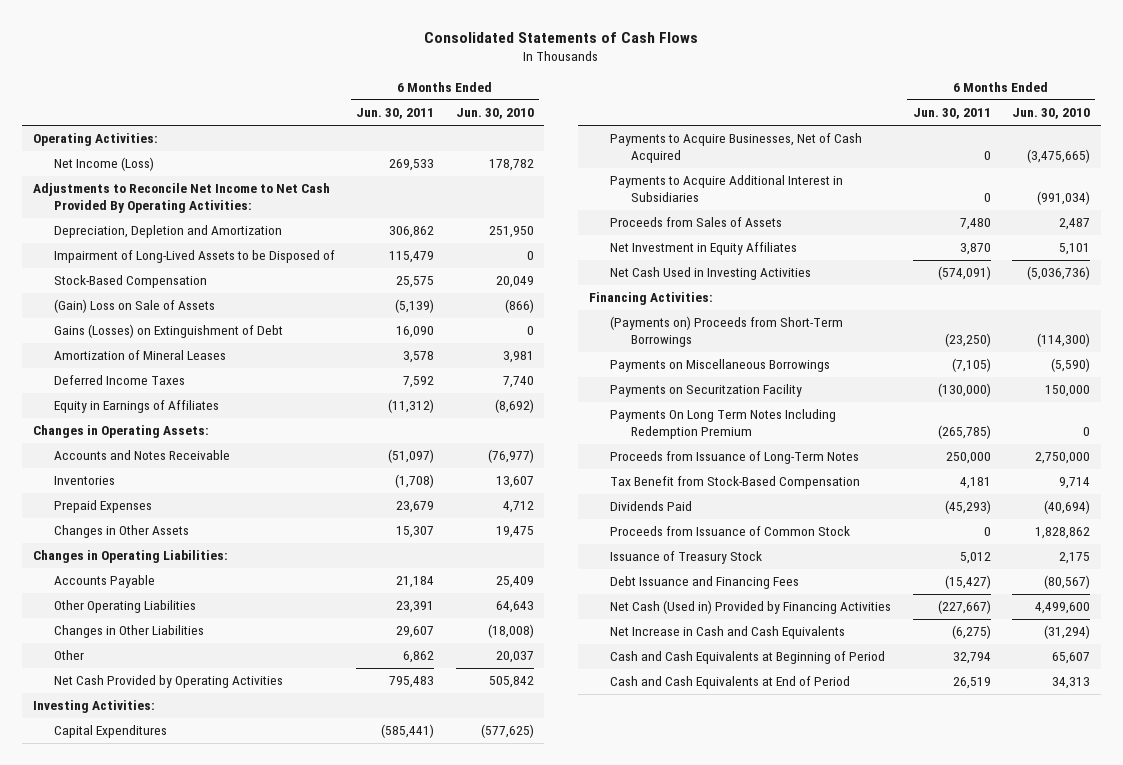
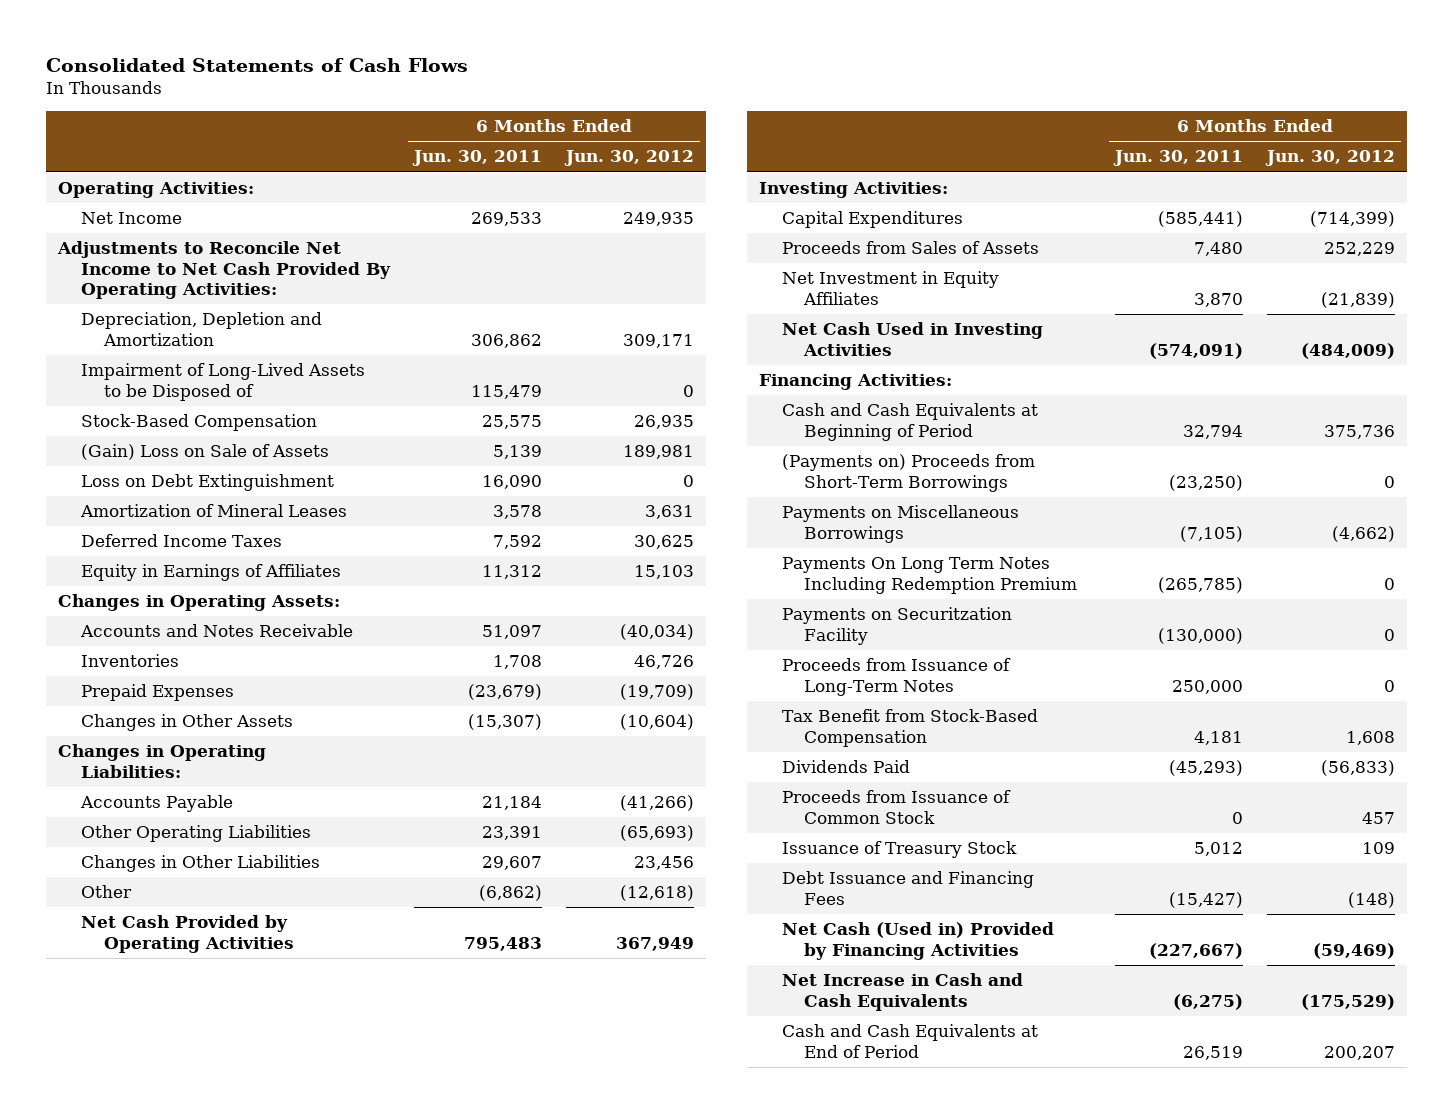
[455,108,534,120] Jun. 30, 2010 -> none
none -> [563,150,694,167] Jun. 30, 2012
[53,157,154,172] Net Income (Loss) -> [80,212,182,225] Net Income
[395,299,435,314] (5,139) -> [492,445,542,460] 5,139
[53,324,283,339] Gains (Losses) on Extinguishment of Debt -> [80,474,334,492] Loss on Debt Extinguishment
[388,399,435,414] (11,312) -> [481,565,542,580] 11,312
[388,449,435,464] (51,097) -> [481,625,542,640] 51,097
[395,474,435,489] (1,708) -> [492,655,542,670] 1,708
[396,501,435,514] 23,679 -> [467,684,542,701] (23,679)
[396,526,435,539] 15,307 -> [467,714,542,731] (15,307)
[403,651,435,664] 6,862 -> [478,885,542,902] (6,862)
[609,133,862,164] Payments to Acquire Businesses, Net of Cash Acquired -> none
[609,175,843,203] Payments to Acquire Additional Interest in Subsidiaries -> none
[609,651,885,665] Cash and Cash Equivalents at Beginning of Period -> [781,403,1038,441] Cash and Cash Equivalents at Beginning of Period
[609,384,802,398] Payments on Securitzation Facility -> [781,607,1012,645] Payments on Securitzation Facility

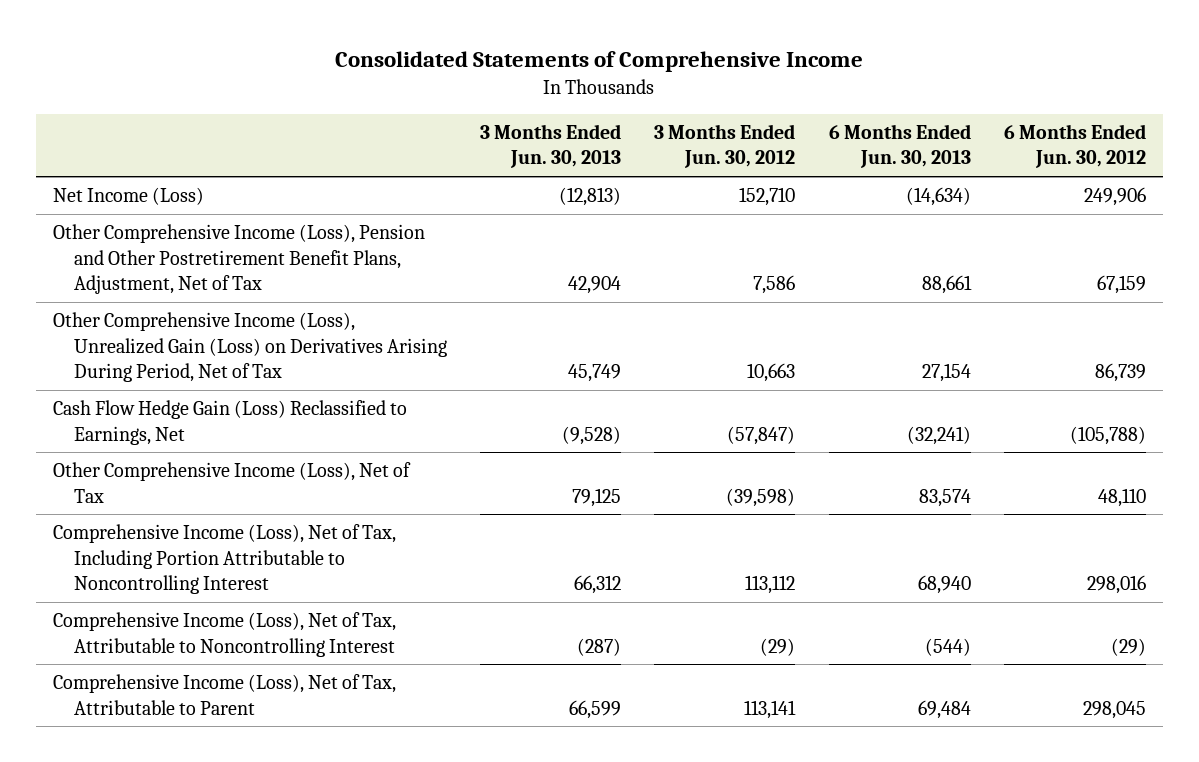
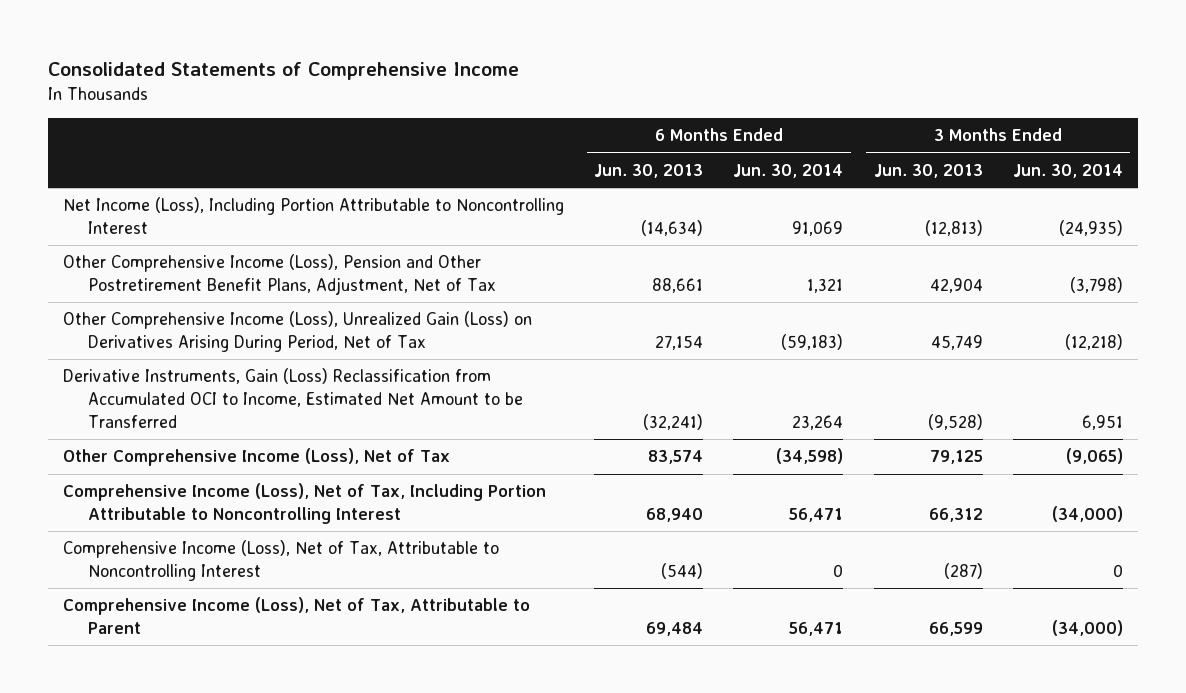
[654,123,796,169] 3 Months Ended Jun. 30, 2012 -> none
[1003,123,1146,169] 6 Months Ended Jun. 30, 2012 -> none
none -> [733,163,844,178] Jun. 30, 2014
none -> [1012,163,1123,178] Jun. 30, 2014
[52,187,204,206] Net Income (Loss) -> [63,197,565,235] Net Income (Loss), Including Portion Attributable to Noncontrolling Interest
[52,400,407,445] Cash Flow Hedge Gain (Loss) Reclassified to Earnings, Net -> [63,368,524,428] Derivative Instruments, Gain (Loss) Reclassification from Accumulated OCI to Income, Estimated Net Amount to be Transferred

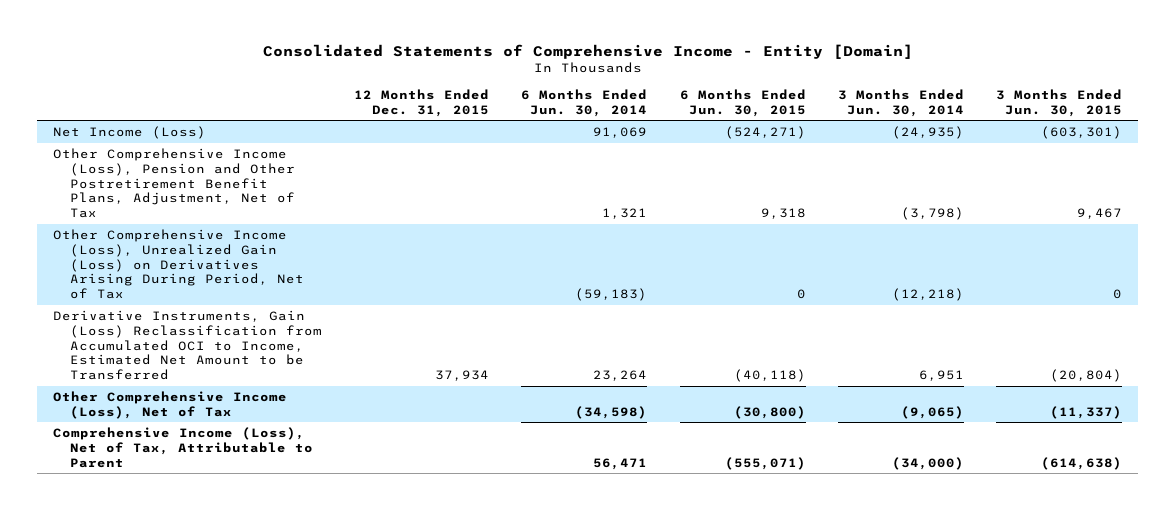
[48,61,520,80] Consolidated Statements of Comprehensive Income -> [262,43,913,59] Consolidated Statements of Comprehensive Income - Entity [Domain]
[594,163,704,178] Jun. 30, 2013 -> none
[873,163,983,178] Jun. 30, 2013 -> none
none -> [354,88,490,117] 12 Months Ended Dec. 31, 2015
none -> [679,88,806,117] 6 Months Ended Jun. 30, 2015
none -> [996,88,1123,117] 3 Months Ended Jun. 30, 2015
[63,197,565,235] Net Income (Loss), Including Portion Attributable to Noncontrolling Interest -> [52,126,206,140] Net Income (Loss)
[63,483,547,525] Comprehensive Income (Loss), Net of Tax, Including Portion Attributable to Noncontrolling Interest -> none
[63,540,500,582] Comprehensive Income (Loss), Net of Tax, Attributable to Noncontrolling Interest -> none

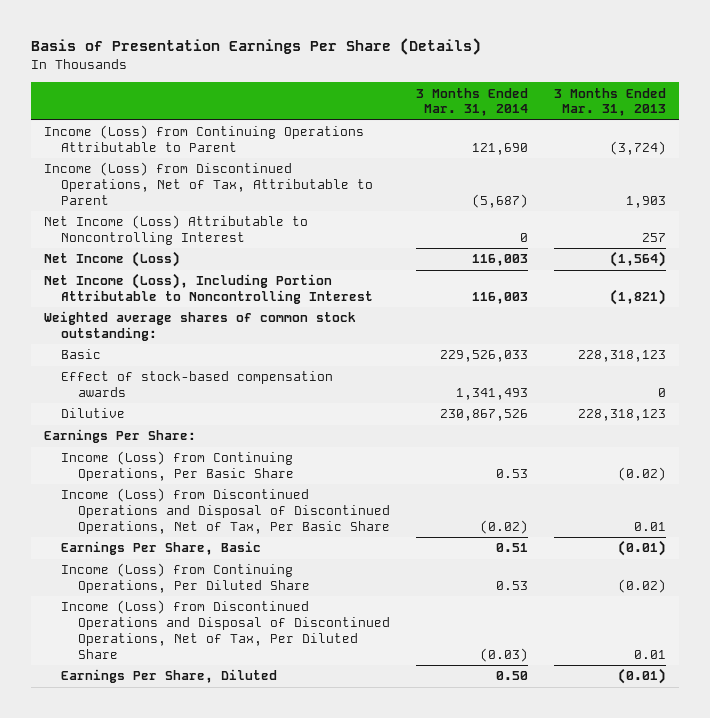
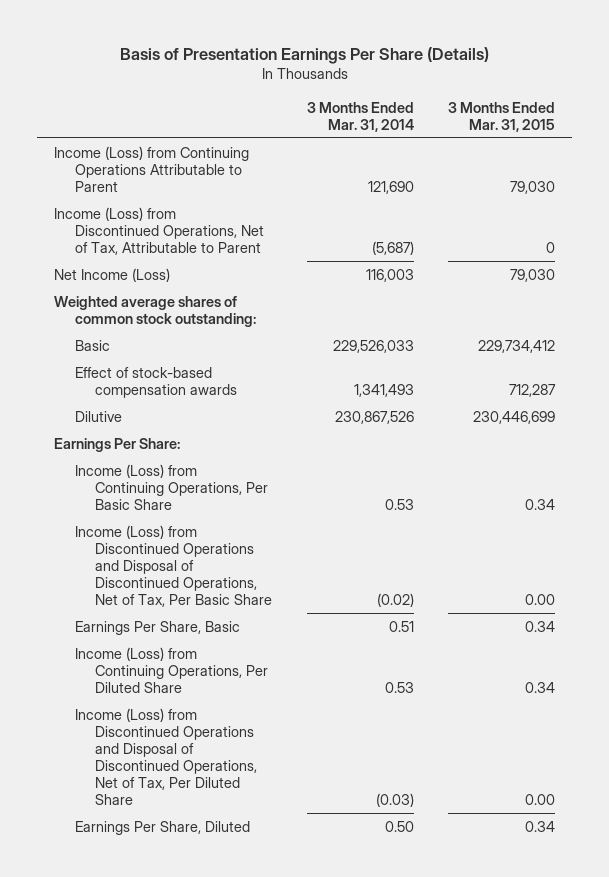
[554,87,667,117] 3 Months Ended Mar. 31, 2013 -> none
none -> [447,101,555,132] 3 Months Ended Mar. 31, 2015
[43,215,308,246] Net Income (Loss) Attributable to Noncontrolling Interest -> none
[43,273,374,305] Net Income (Loss), Including Portion Attributable to Noncontrolling Interest -> none

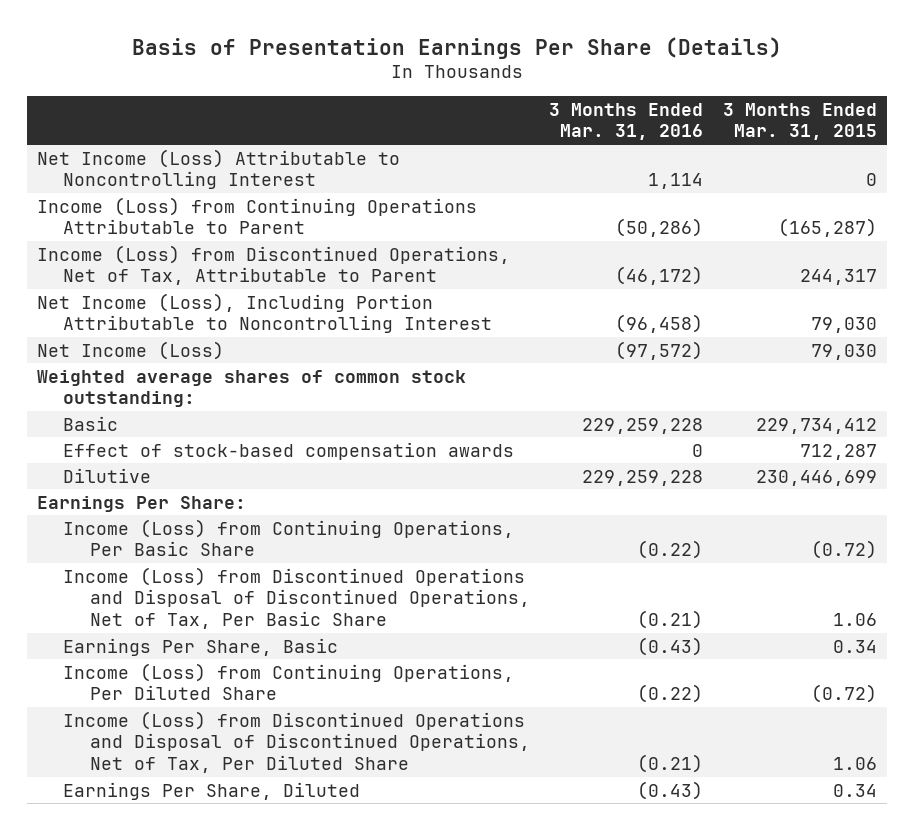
[306,101,414,132] 3 Months Ended Mar. 31, 2014 -> none
none -> [549,102,704,141] 3 Months Ended Mar. 31, 2016
none -> [36,148,400,190] Net Income (Loss) Attributable to Noncontrolling Interest
[509,180,555,194] 79,030 -> [777,218,877,238] (165,287)
[545,241,555,253] 0 -> [799,269,877,286] 244,317
none -> [36,292,493,334] Net Income (Loss), Including Portion Attributable to Noncontrolling Interest
[524,498,555,510] 0.34 -> [810,540,877,560] (0.72)
[524,593,555,605] 0.00 -> [832,612,877,626] 1.06
[524,681,555,693] 0.34 -> [810,684,877,704] (0.72)
[524,793,555,805] 0.00 -> [832,756,877,770] 1.06

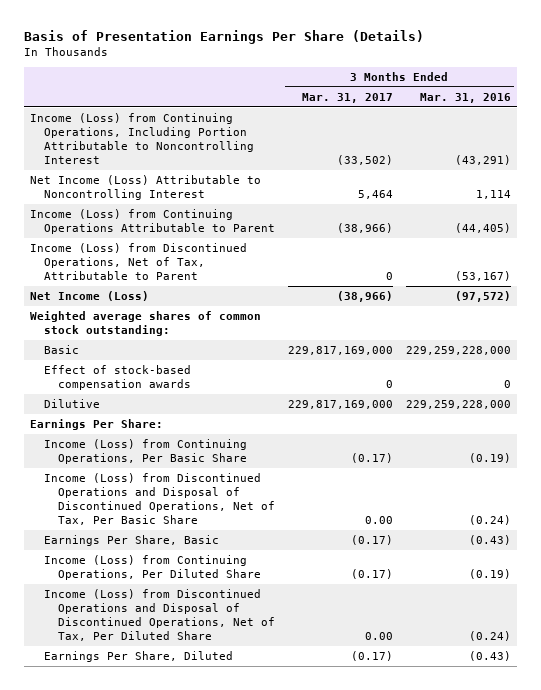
[722,102,877,141] 3 Months Ended Mar. 31, 2015 -> none
none -> [301,92,393,103] Mar. 31, 2017
none -> [30,112,254,165] Income (Loss) from Continuing Operations, Including Portion Attributable to Noncontrolling Interest
[36,292,493,334] Net Income (Loss), Including Portion Attributable to Noncontrolling Interest -> none
[615,218,704,238] (50,286) -> [454,223,511,234] (44,405)
[615,266,704,286] (46,172) -> [454,271,511,282] (53,167)
[582,417,704,434] 229,259,228 -> [405,345,511,355] 229,259,228,000
[582,469,704,486] 229,259,228 -> [405,399,511,409] 229,259,228,000
[637,540,704,560] (0.22) -> [468,453,511,464] (0.19)
[637,609,704,629] (0.21) -> [468,515,511,526] (0.24)
[637,684,704,704] (0.22) -> [468,569,511,580] (0.19)
[637,753,704,773] (0.21) -> [468,631,511,642] (0.24)

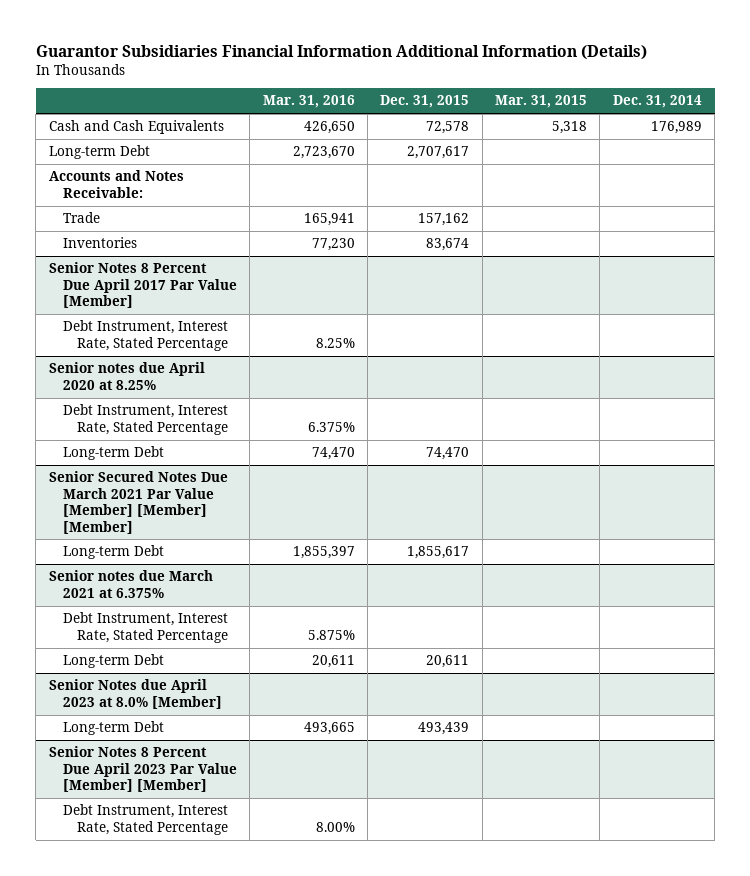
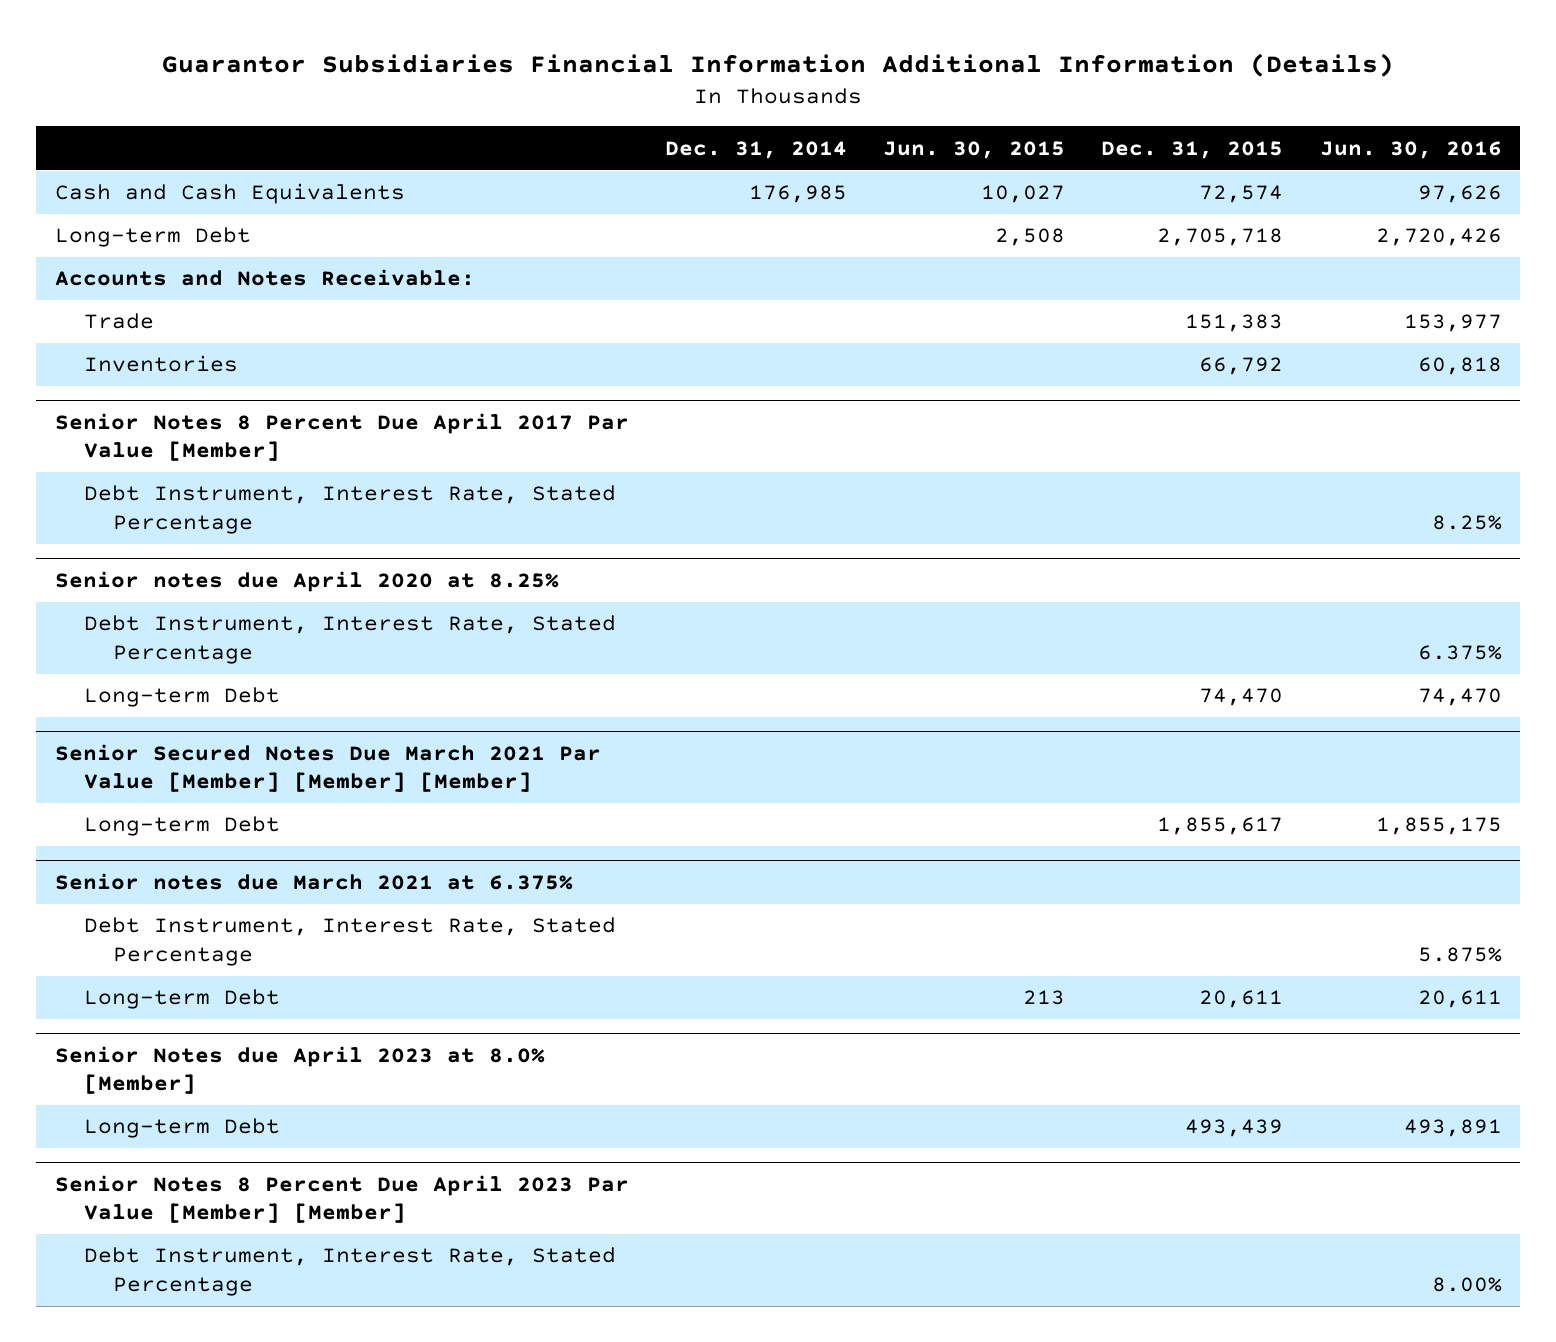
[262,95,355,109] Mar. 31, 2016 -> none
[495,95,588,109] Mar. 31, 2015 -> none
none -> [883,140,1066,159] Jun. 30, 2015
none -> [1319,140,1502,159] Jun. 30, 2016
[426,121,470,135] 72,578 -> [1199,185,1284,204] 72,574
[650,121,702,135] 176,989 -> [748,185,847,204] 176,985
[407,146,470,160] 2,707,617 -> [1157,228,1284,247] 2,705,718
[418,213,470,227] 157,162 -> [1185,314,1284,333] 151,383
[426,238,470,252] 83,674 -> [1199,357,1284,376] 66,792

